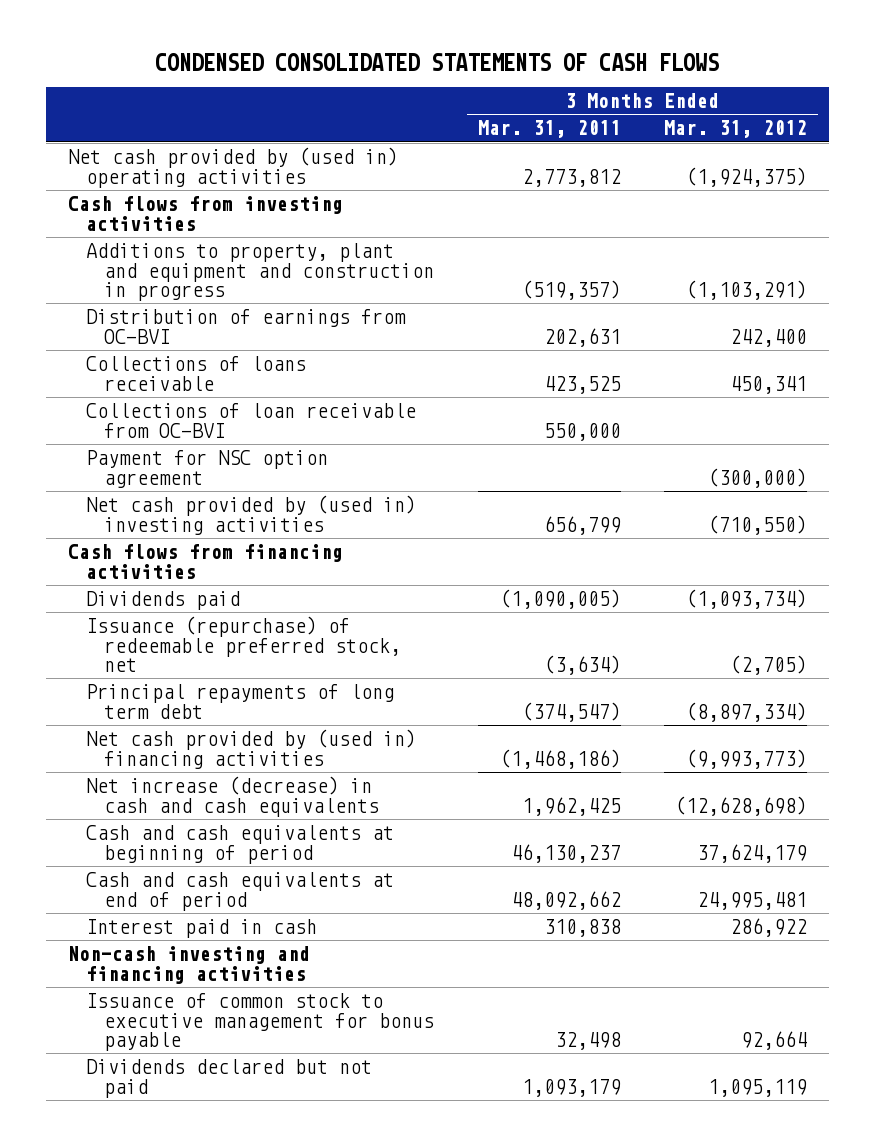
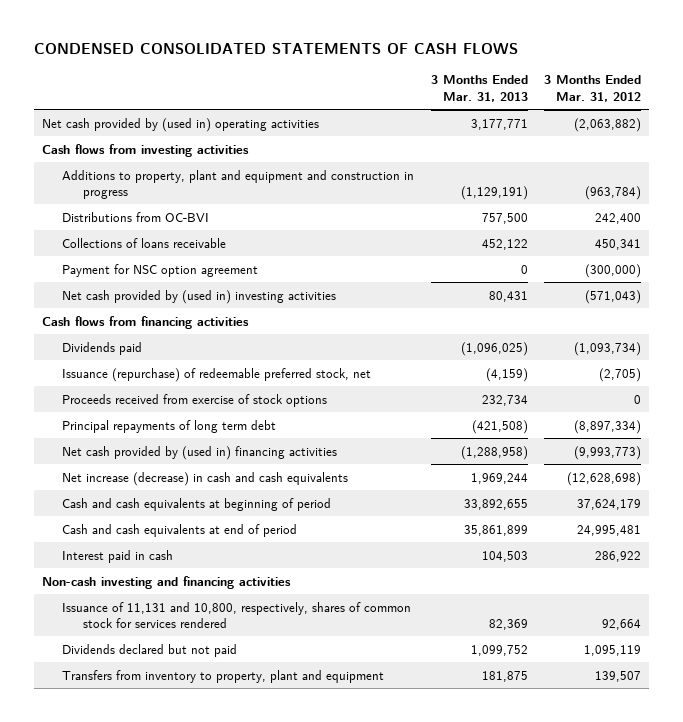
[477,120,621,139] Mar. 31, 2011 -> none
none -> [430,75,528,102] 3 Months Ended Mar. 31, 2013
[686,166,808,187] (1,924,375) -> [573,117,641,132] (2,063,882)
[686,280,808,301] (1,103,291) -> [584,185,641,200] (963,784)
[85,309,406,344] Distribution of earnings from OC-BVI -> [62,211,210,222] Distributions from OC-BVI
[85,403,416,438] Collections of loan receivable from OC-BVI -> none
[708,514,808,535] (710,550) -> [584,289,641,304] (571,043)
none -> [62,393,328,407] Proceeds received from exercise of stock options
[85,993,434,1052] Issuance of common stock to executive management for bonus payable -> [62,601,412,628] Issuance of 11,131 and 10,800, respectively, shares of common stock for services rendered
none -> [62,669,385,683] Transfers from inventory to property, plant and equipment

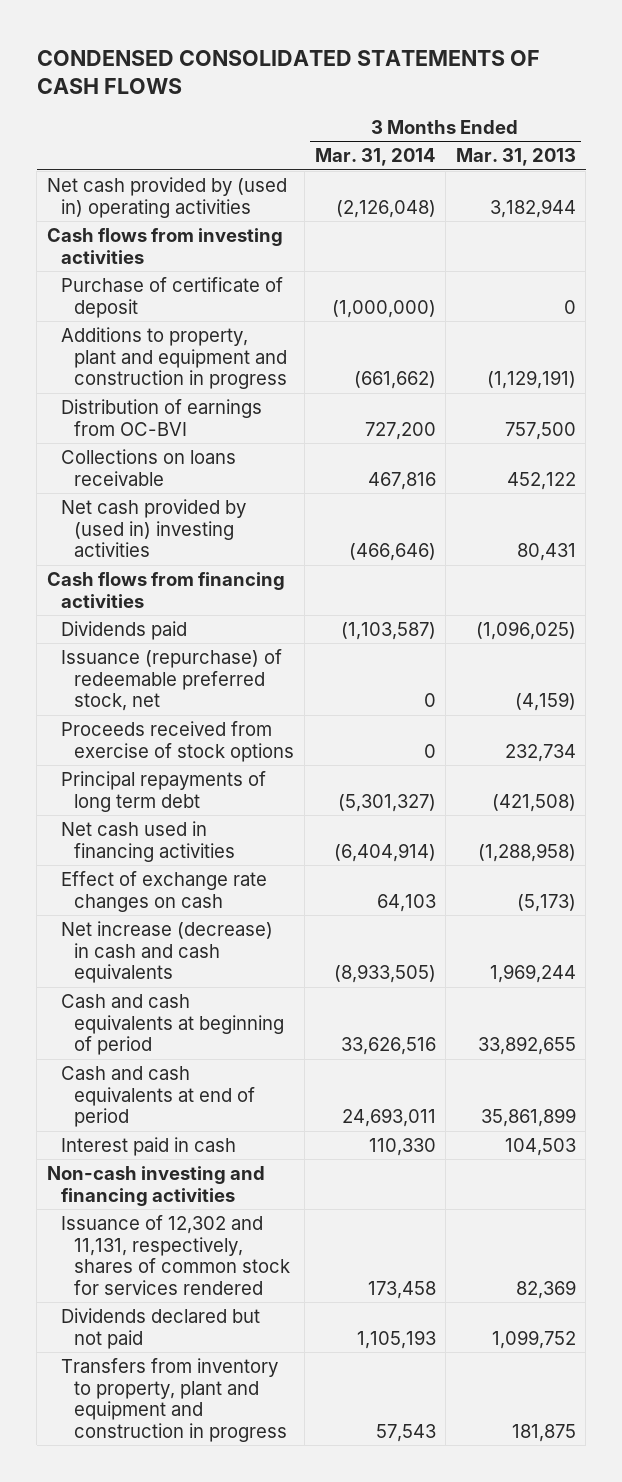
[543,75,641,102] 3 Months Ended Mar. 31, 2012 -> none
none -> [314,148,436,167] Mar. 31, 2014
[470,118,528,130] 3,177,771 -> [489,198,576,218] 3,182,944
none -> [60,276,283,318] Purchase of certificate of deposit
[62,263,259,277] Payment for NSC option agreement -> none
[62,211,210,222] Distributions from OC-BVI -> [60,398,262,436] Distribution of earnings from OC-BVI
[62,237,227,248] Collections of loans receivable -> [60,448,236,486] Collections on loans receivable
[62,445,338,460] Net cash provided by (used in) financing activities -> [60,820,236,862] Net cash used in financing activities
none -> [60,870,267,912] Effect of exchange rate changes on cash
[62,601,412,628] Issuance of 11,131 and 10,800, respectively, shares of common stock for services rendered -> [60,1214,291,1295] Issuance of 12,302 and 11,131, respectively, shares of common stock for services rendered
[62,669,385,683] Transfers from inventory to property, plant and equipment -> [60,1357,288,1442] Transfers from inventory to property, plant and equipment and construction in progress

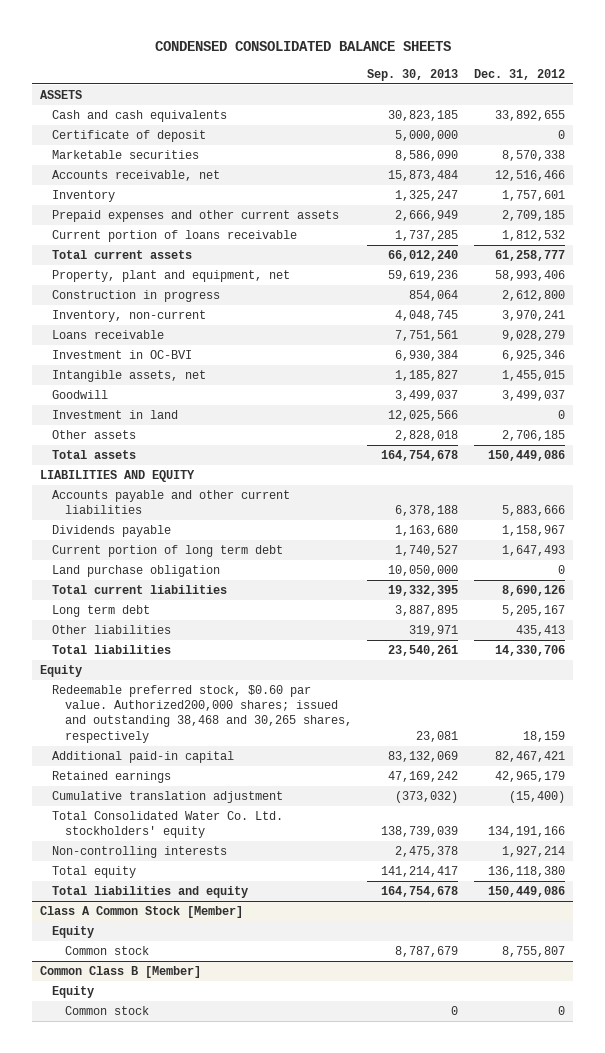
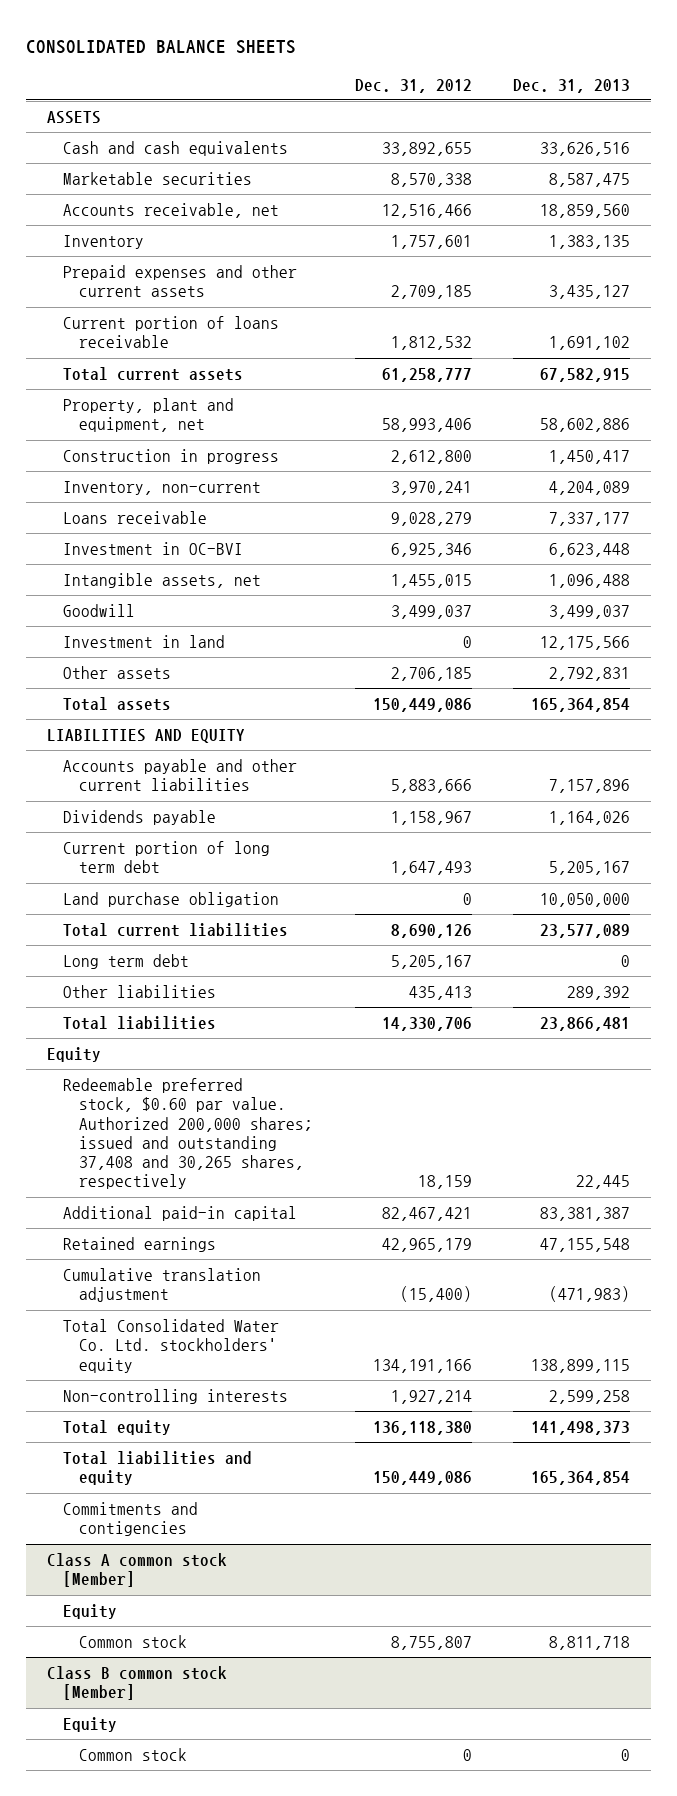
[154,41,451,52] CONDENSED CONSOLIDATED BALANCE SHEETS -> [26,39,297,54] CONSOLIDATED BALANCE SHEETS
[367,68,459,81] Sep. 30, 2013 -> none
none -> [513,78,631,93] Dec. 31, 2013
[52,130,207,143] Certificate of deposit -> none
[52,685,352,743] Redeemable preferred stock, $0.60 par value. Authorized200,000 shares; issued and outstanding 38,468 and 30,265 shares, respectively -> [63,1078,314,1190] Redeemable preferred stock, $0.60 par value. Authorized 200,000 shares; issued and outstanding 37,408 and 30,265 shares, respectively
none -> [63,1502,199,1537] Commitments and contigencies
[40,906,244,919] Class A Common Stock [Member] -> [47,1553,228,1588] Class A common stock [Member]
[40,966,202,979] Common Class B [Member] -> [47,1666,228,1701] Class B common stock [Member]

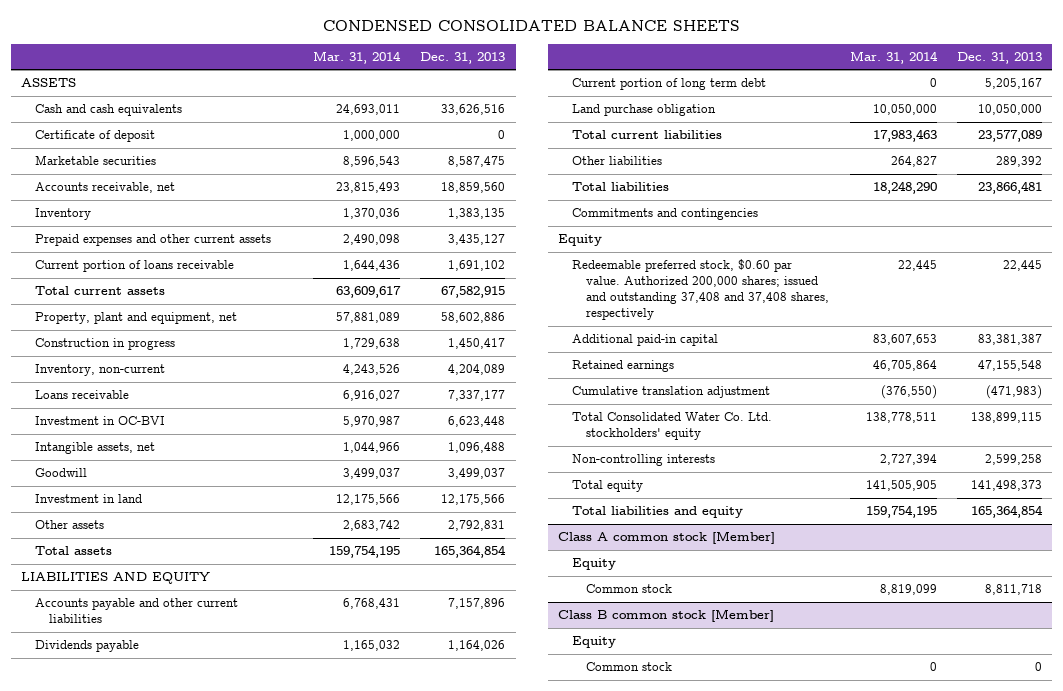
[26,39,297,54] CONSOLIDATED BALANCE SHEETS -> [322,19,740,31] CONDENSED CONSOLIDATED BALANCE SHEETS
[354,78,472,93] Dec. 31, 2012 -> none
none -> [312,50,401,64] Mar. 31, 2014
none -> [35,130,156,143] Certificate of deposit
[63,954,190,970] Long term debt -> none
none -> [571,208,758,221] Commitments and contingencies
[63,1078,314,1190] Redeemable preferred stock, $0.60 par value. Authorized 200,000 shares; issued and outstanding 37,408 and 30,265 shares, respectively -> [571,259,829,321] Redeemable preferred stock, $0.60 par value. Authorized 200,000 shares; issued and outstanding 37,408 and 37,408 shares, respectively
[63,1502,199,1537] Commitments and contigencies -> none

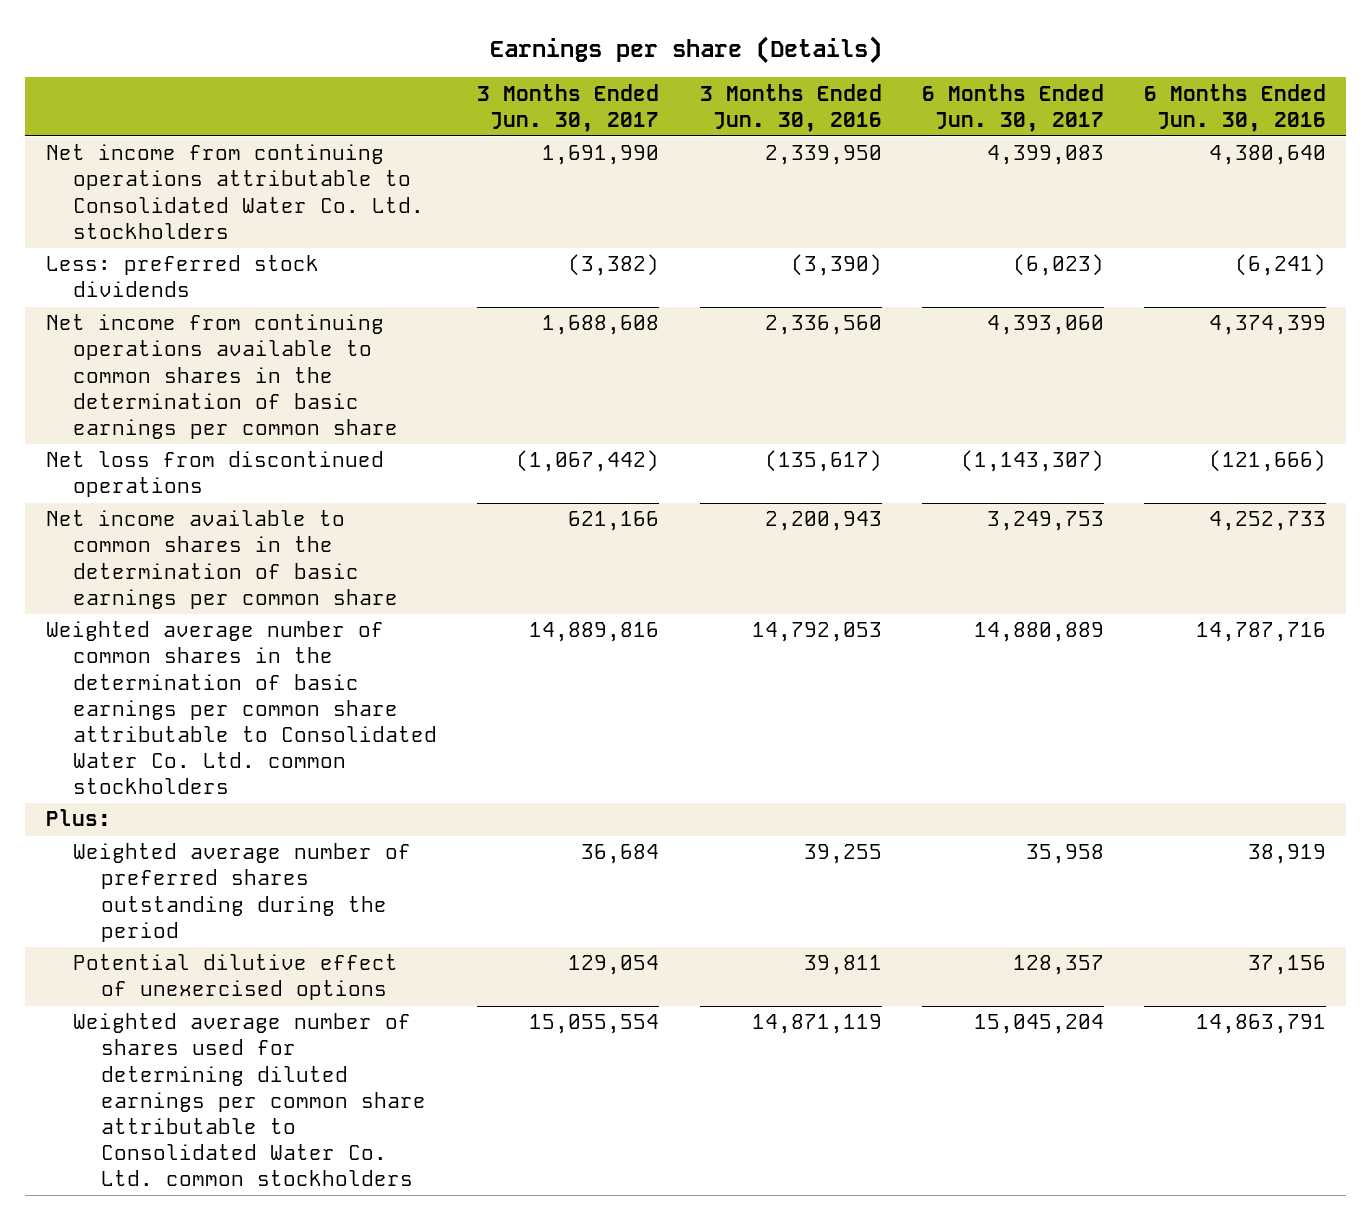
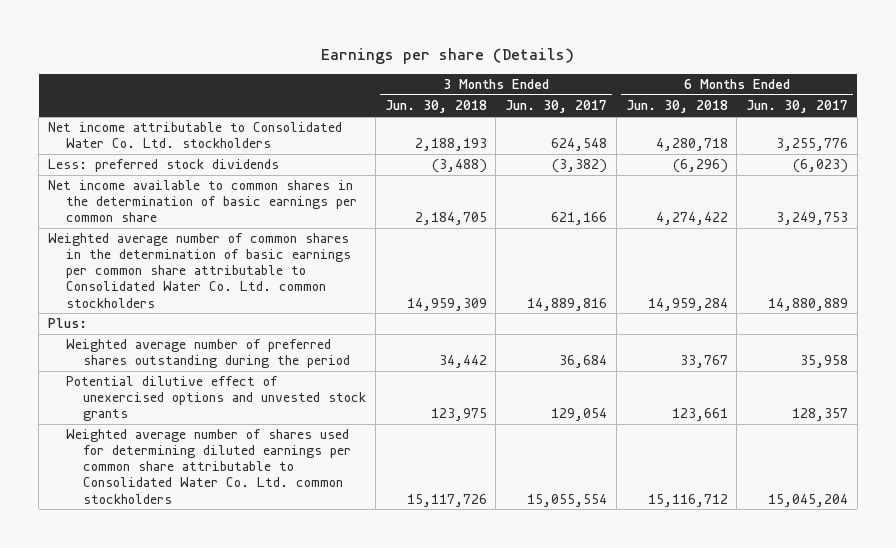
[699,83,882,132] 3 Months Ended Jun. 30, 2016 -> none
[1143,83,1326,132] 6 Months Ended Jun. 30, 2016 -> none
none -> [384,100,487,114] Jun. 30, 2018
none -> [625,100,728,114] Jun. 30, 2018
[45,144,425,239] Net income from continuing operations attributable to Consolidated Water Co. Ltd. stockholders -> [47,122,342,149] Net income attributable to Consolidated Water Co. Ltd. stockholders
[542,145,660,166] 1,691,990 -> [551,138,608,152] 624,548
[986,145,1104,166] 4,399,083 -> [776,138,849,152] 3,255,776
[45,314,399,439] Net income from continuing operations available to common shares in the determination of basic earnings per common share -> none
[45,451,384,498] Net loss from discontinued operations -> none
[73,954,399,1001] Potential dilutive effect of unexercised options -> [65,376,367,422] Potential dilutive effect of unexercised options and unvested stock grants

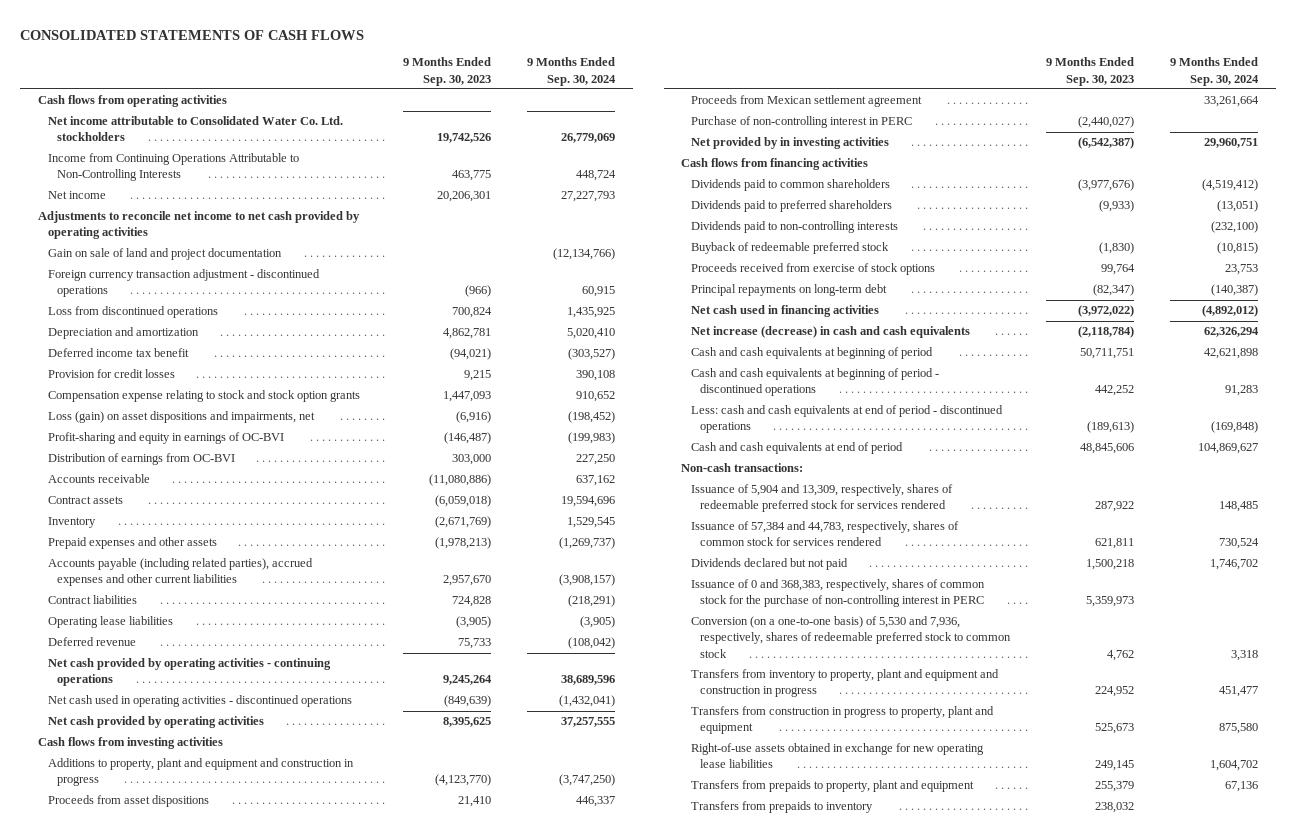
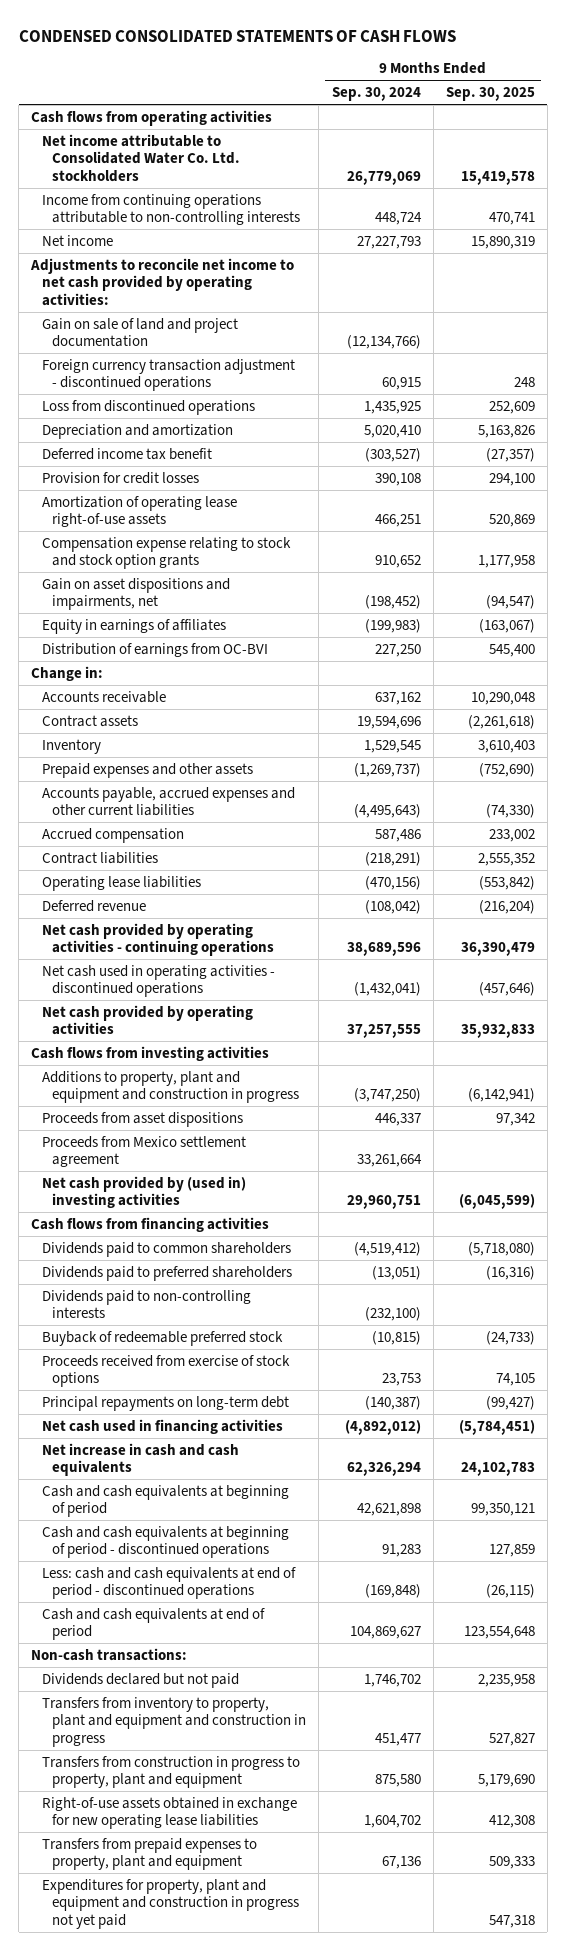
[20,29,365,40] CONSOLIDATED STATEMENTS OF CASH FLOWS -> [18,29,456,42] CONDENSED CONSOLIDATED STATEMENTS OF CASH FLOWS
[402,57,491,86] 9 Months Ended Sep. 30, 2023 -> none
none -> [445,87,535,102] Sep. 30, 2025
[47,153,299,182] Income from Continuing Operations Attributable to Non-Controlling Interests -> [41,193,301,226] Income from continuing operations attributable to non-controlling interests
[38,211,361,240] Adjustments to reconcile net income to net cash provided by operating activities -> [30,257,295,306] Adjustments to reconcile net income to net cash provided by operating activities:
none -> [41,495,237,528] Amortization of operating lease right-of-use assets
[47,411,315,424] Loss (gain) on asset dispositions and impairments, net -> [41,577,230,611] Gain on asset dispositions and impairments, net
[47,432,284,445] Profit-sharing and equity in earnings of OC-BVI -> [41,618,226,634] Equity in earnings of affiliates
none -> [31,665,104,681] Change in:
[47,558,313,587] Accounts payable (including related parties), accrued expenses and other current liabilities -> [41,786,295,817] Accounts payable, accrued expenses and other current liabilities
[558,574,615,587] (3,908,157) -> [353,804,421,819] (4,495,643)
none -> [41,827,184,843] Accrued compensation
[579,616,615,629] (3,905) -> [364,875,421,890] (470,156)
[690,116,912,129] Purchase of non-controlling interest in PERC -> none
[690,95,922,108] Proceeds from Mexican settlement agreement -> [41,1135,246,1168] Proceeds from Mexico settlement agreement
[690,137,889,150] Net provided by in investing activities -> [41,1175,246,1209] Net cash provided by (used in) investing activities
[690,326,970,339] Net increase (decrease) in cash and cash equivalents -> [41,1442,239,1477] Net increase in cash and cash equivalents
[690,484,953,513] Issuance of 5,904 and 13,309, respectively, shares of redeemable preferred stock for services rendered -> none
[690,521,959,547] Issuance of 57,384 and 44,783, respectively, shares of common stock for services rendered -> none
[690,579,985,608] Issuance of 0 and 368,383, respectively, shares of common stock for the purchase of non-controlling interest in PERC -> none
[690,616,1012,658] Conversion (on a one-to-one basis) of 5,530 and 7,936, respectively, shares of redeemable preferred stock to common stock -> none
[690,801,873,814] Transfers from prepaids to inventory -> none
[690,780,974,793] Transfers from prepaids to property, plant and equipment -> [41,1837,257,1871] Transfers from prepaid expenses to property, plant and equipment
none -> [41,1878,300,1929] Expenditures for property, plant and equipment and construction in progress not yet paid

